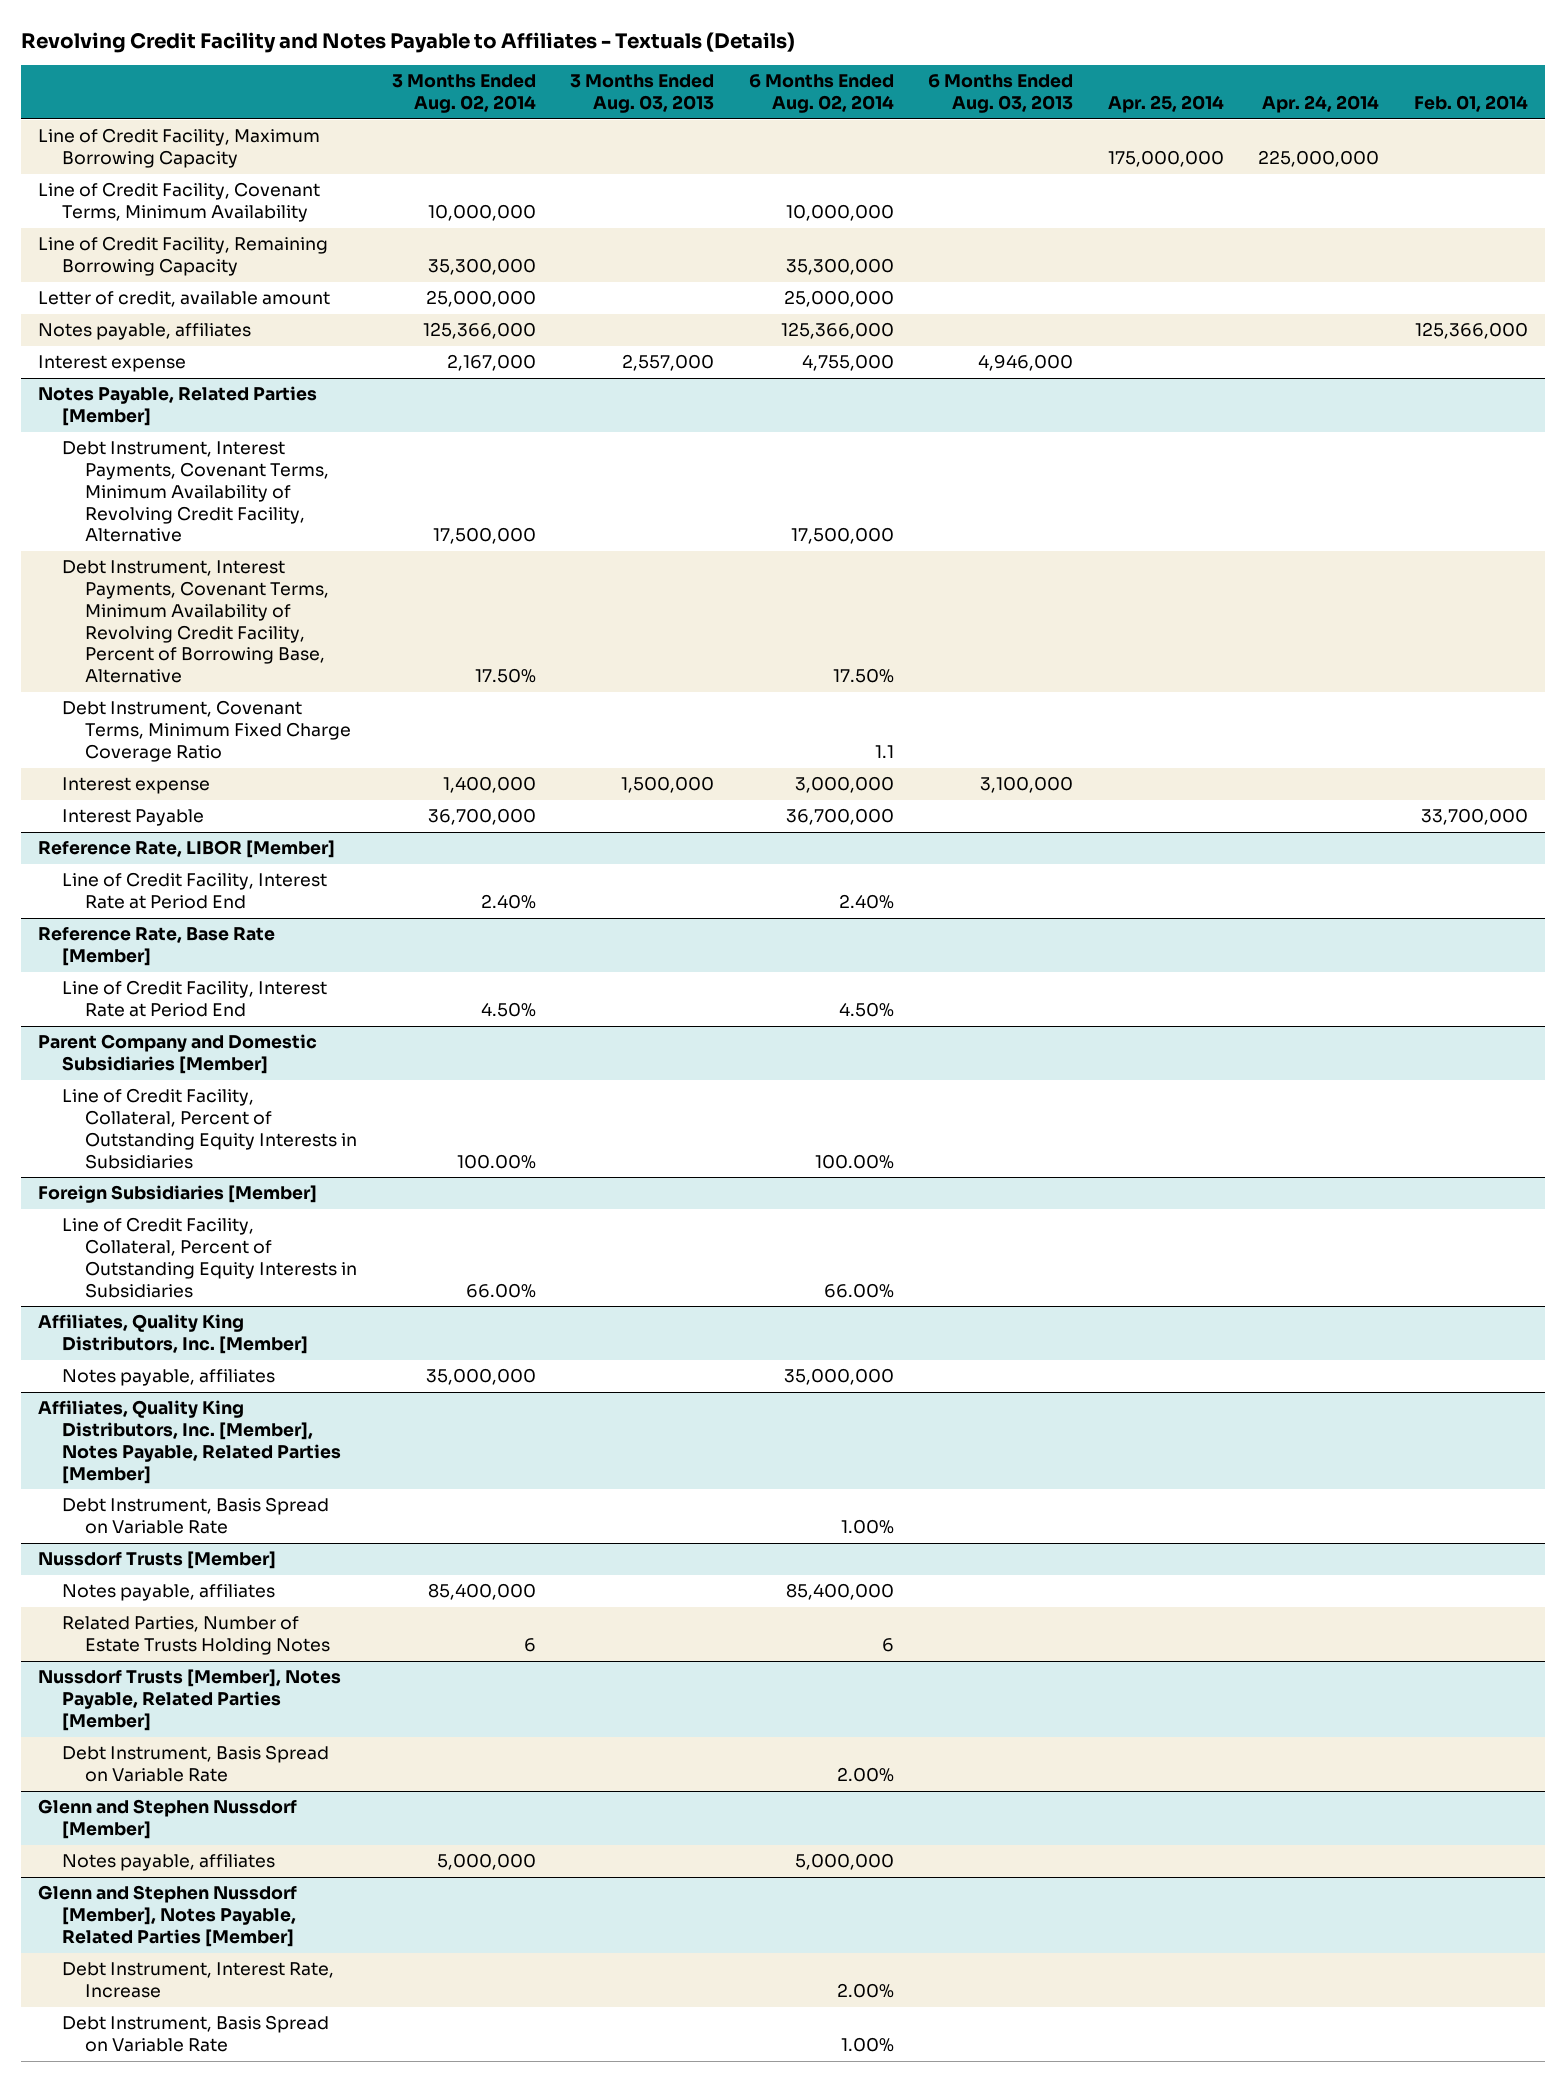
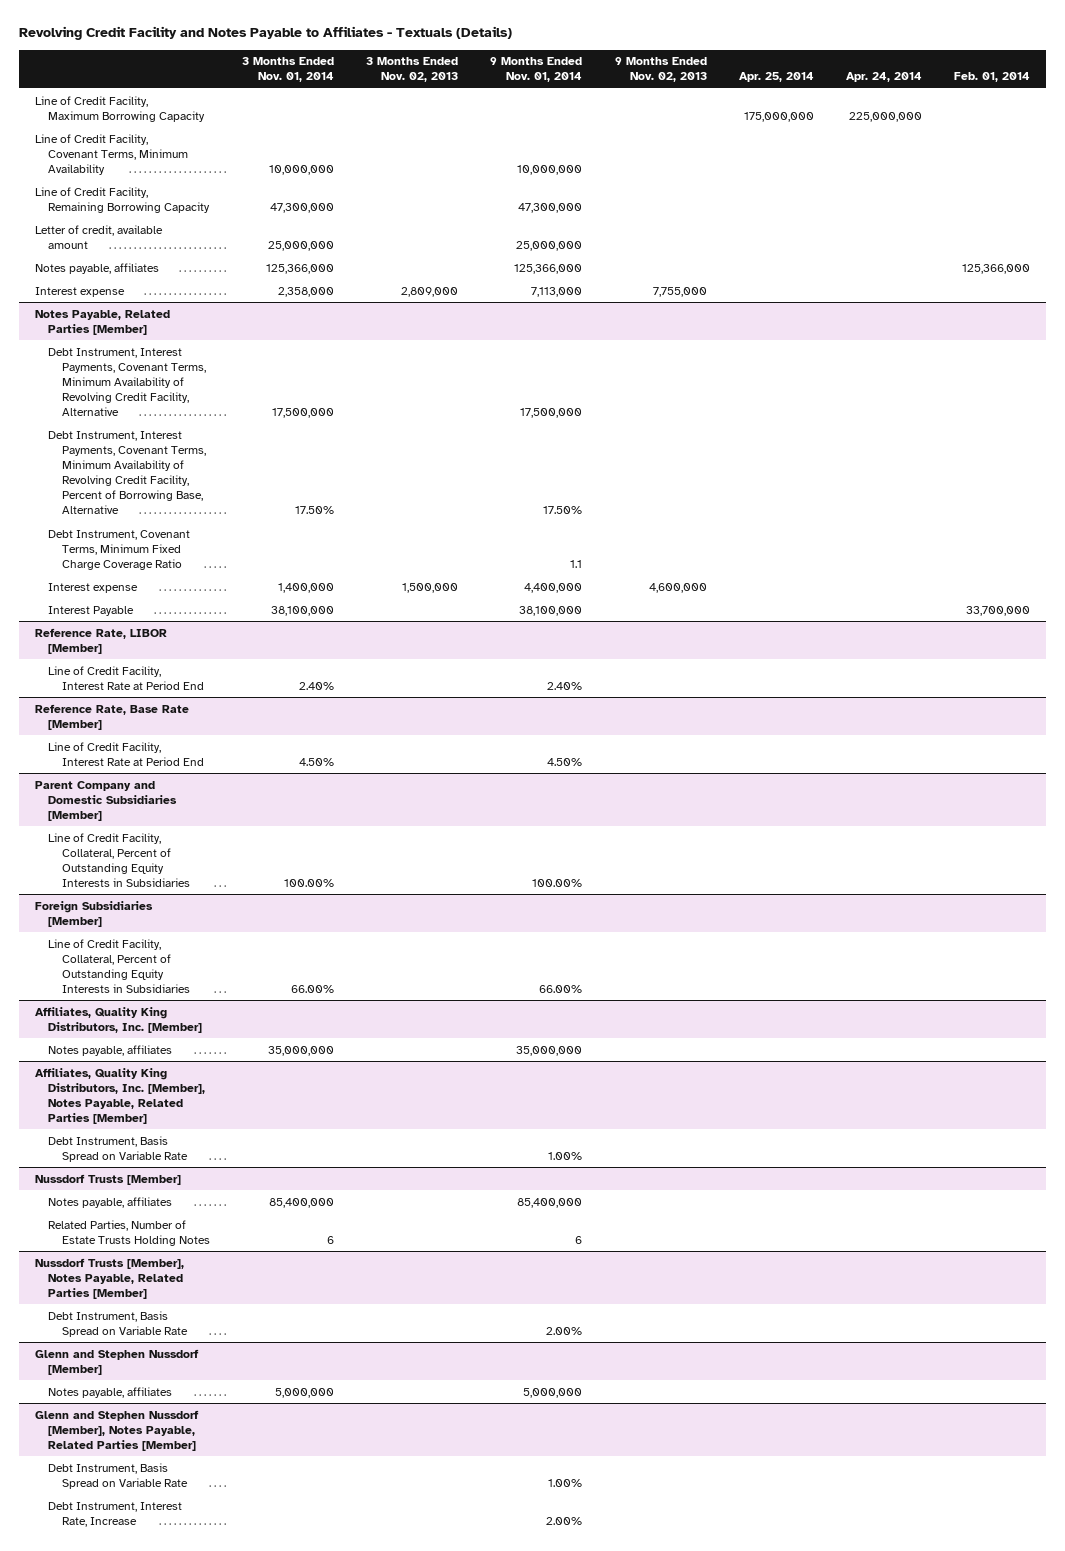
[391,74,536,114] 3 Months Ended Aug. 02, 2014 -> none
[570,74,715,114] 3 Months Ended Aug. 03, 2013 -> none
[748,74,894,114] 6 Months Ended Aug. 02, 2014 -> none
[928,74,1074,114] 6 Months Ended Aug. 03, 2013 -> none
none -> [242,57,335,83] 3 Months Ended Nov. 01, 2014
none -> [366,57,459,83] 3 Months Ended Nov. 02, 2013
none -> [490,57,583,83] 9 Months Ended Nov. 01, 2014
none -> [614,57,707,83] 9 Months Ended Nov. 02, 2013
[61,1962,334,1999] Debt Instrument, Interest Rate, Increase -> [48,1501,183,1527] Debt Instrument, Interest Rate, Increase

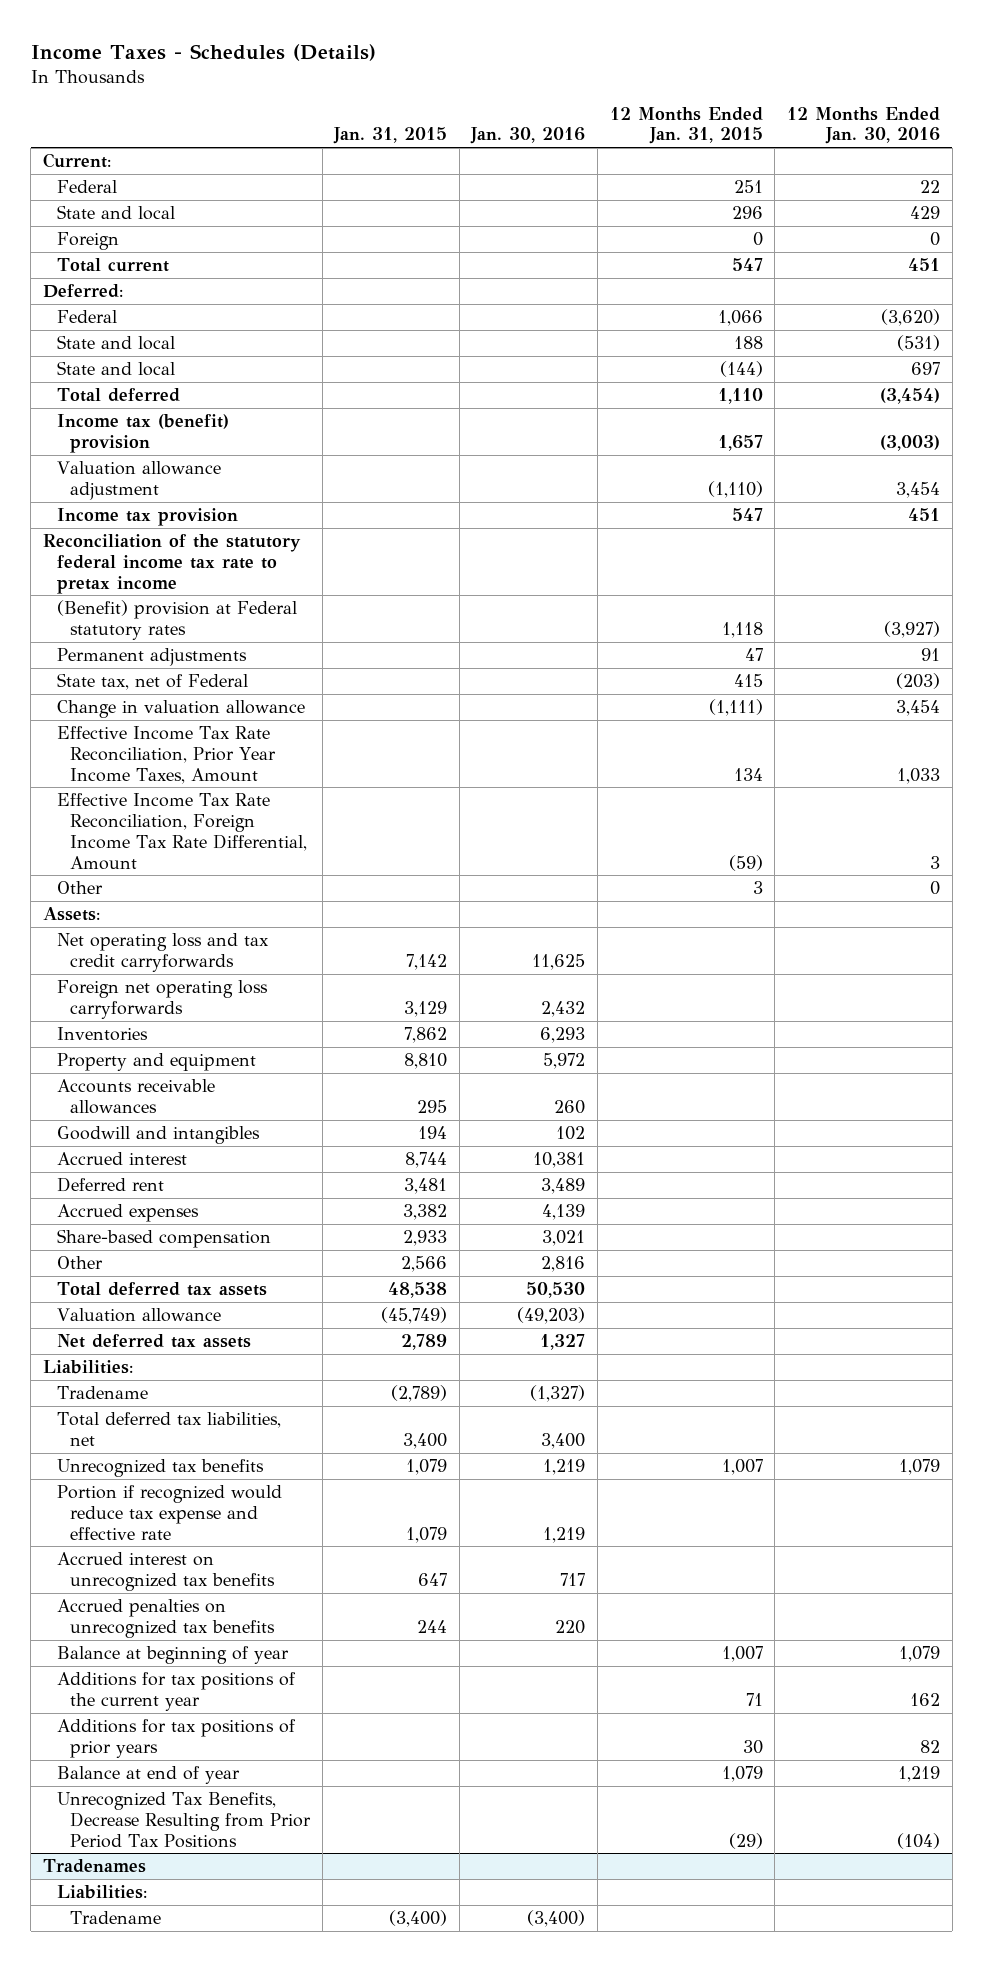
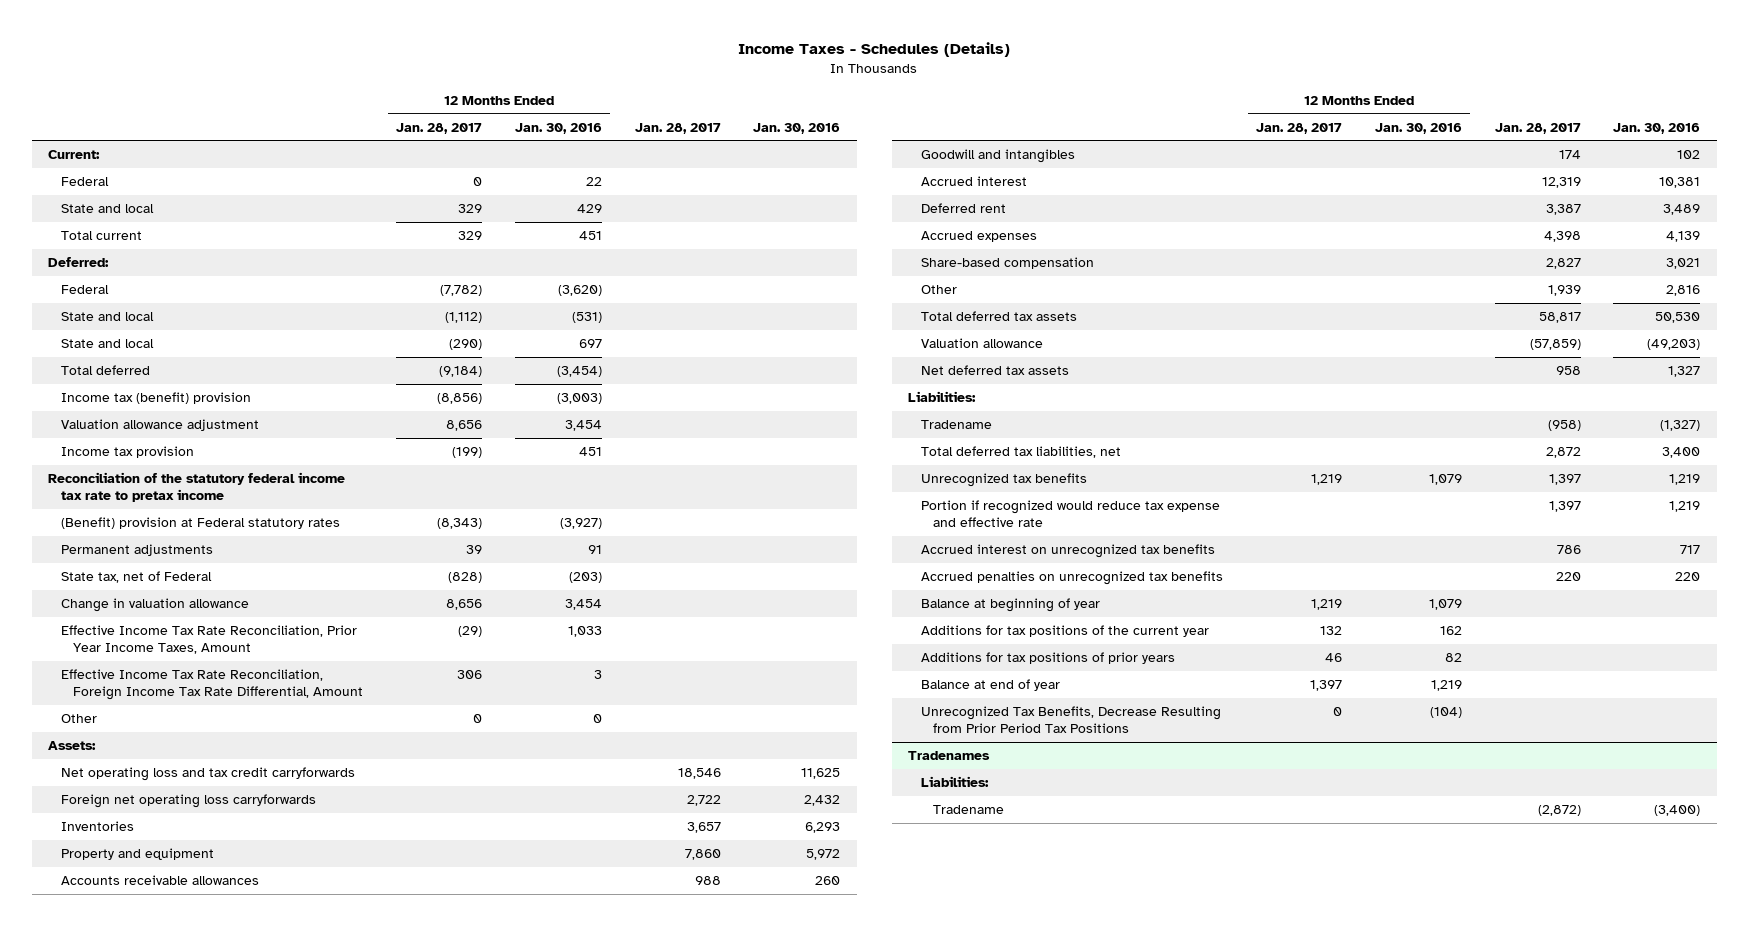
[333,127,448,145] Jan. 31, 2015 -> none
[609,106,763,145] 12 Months Ended Jan. 31, 2015 -> none
none -> [395,122,482,134] Jan. 28, 2017
none -> [634,122,721,134] Jan. 28, 2017
[56,232,119,251] Foreign -> none

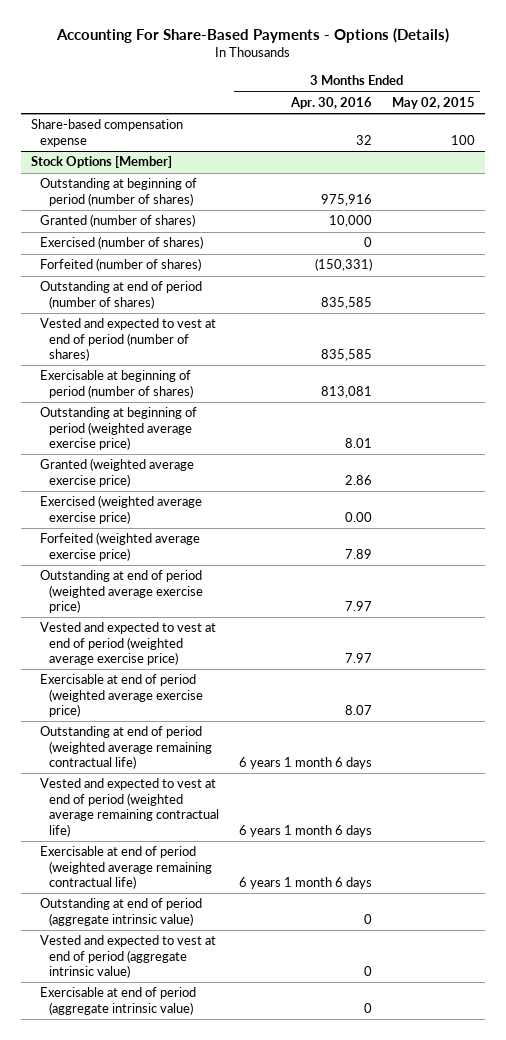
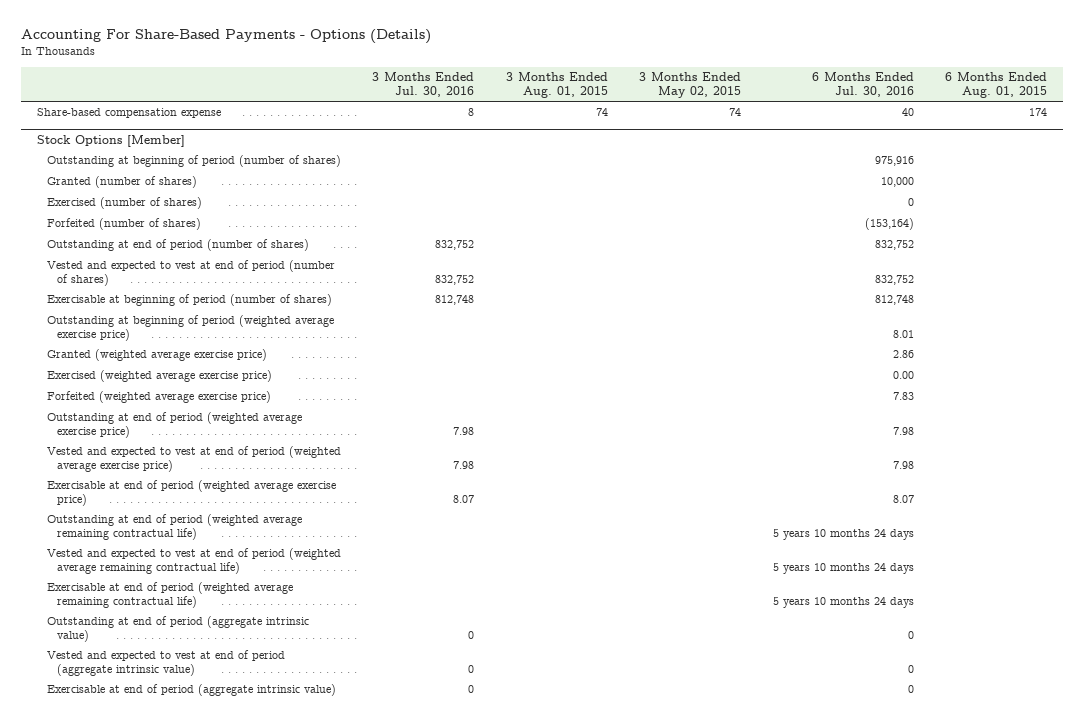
[290,97,373,110] Apr. 30, 2016 -> none
none -> [372,72,475,97] 3 Months Ended Jul. 30, 2016
none -> [505,72,608,98] 3 Months Ended Aug. 01, 2015
none -> [811,72,914,97] 6 Months Ended Jul. 30, 2016
none -> [945,72,1048,98] 6 Months Ended Aug. 01, 2015
[451,134,476,145] 100 -> [729,108,742,117] 74

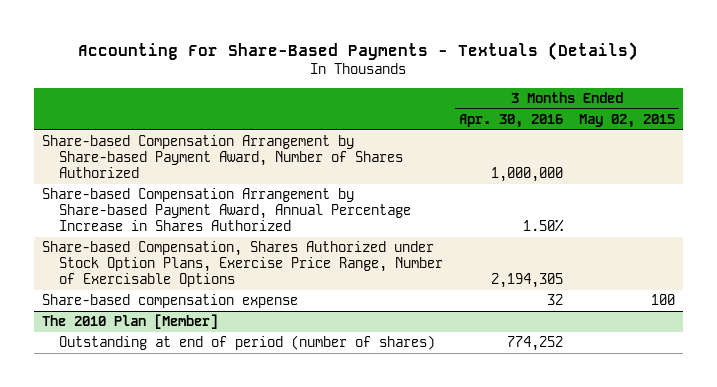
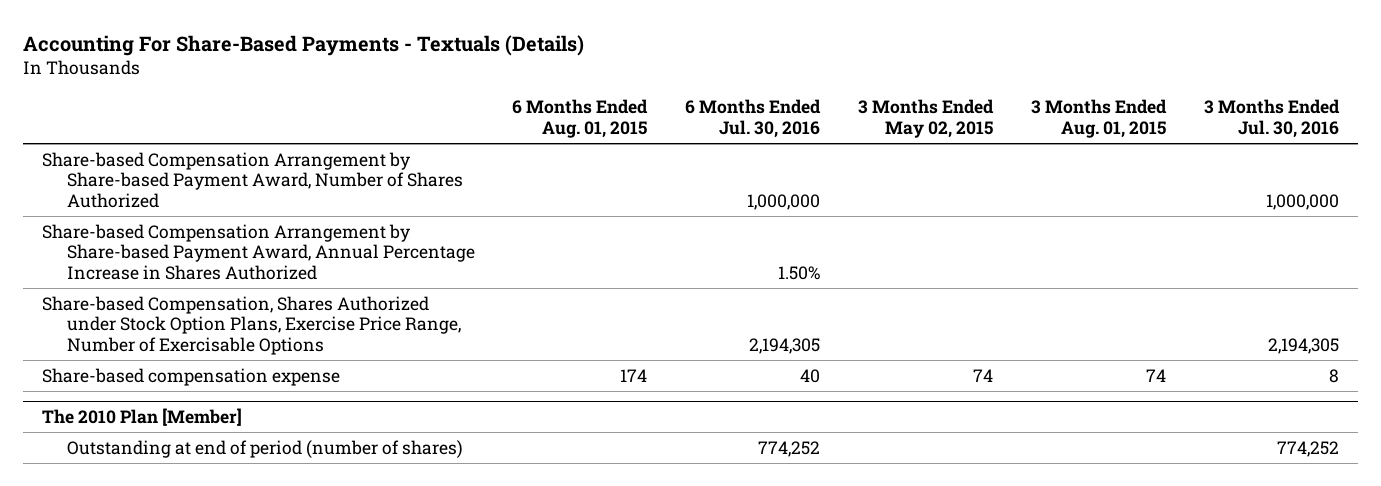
[458,114,563,129] Apr. 30, 2016 -> none
none -> [512,99,649,139] 6 Months Ended Aug. 01, 2015
none -> [685,99,822,139] 6 Months Ended Jul. 30, 2016
none -> [1030,99,1167,139] 3 Months Ended Aug. 01, 2015
none -> [1203,99,1340,139] 3 Months Ended Jul. 30, 2016
[650,294,675,306] 100 -> [973,368,994,382] 74

